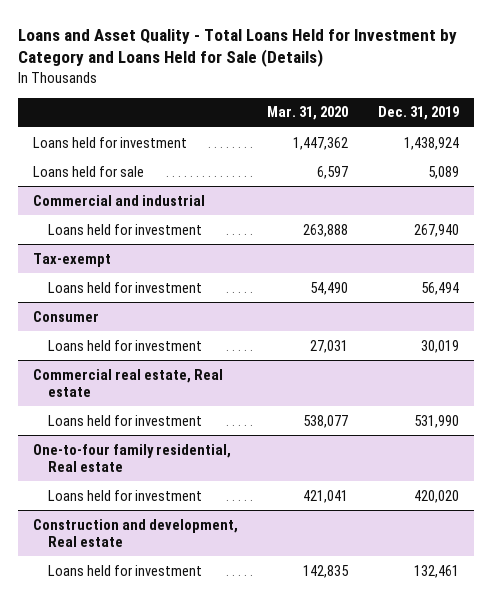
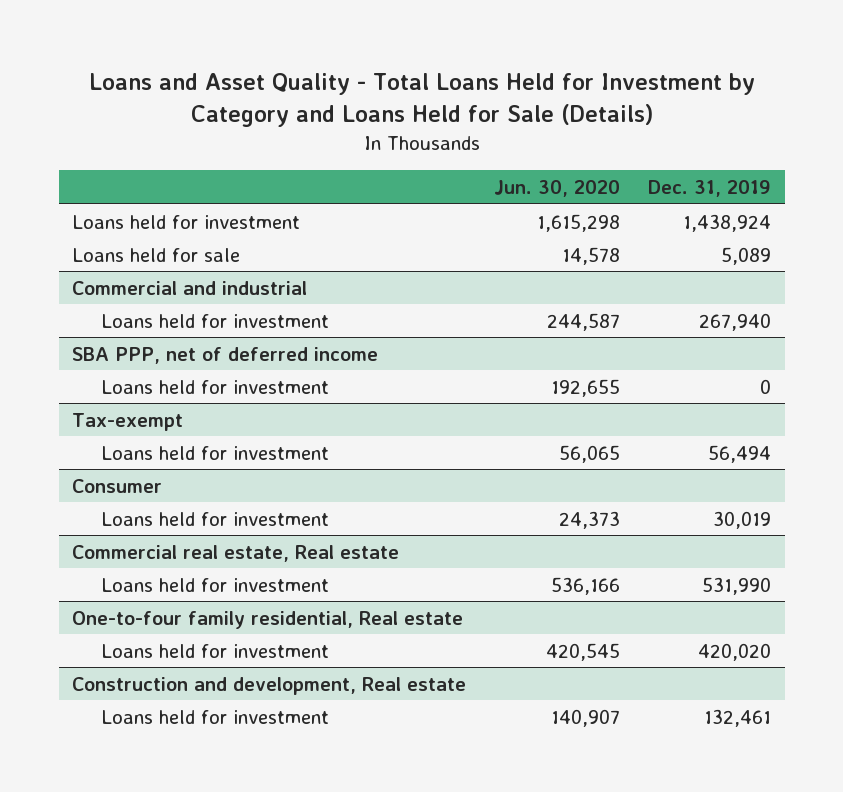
[267,106,349,121] Mar. 31, 2020 -> none
none -> [494,179,621,197] Jun. 30, 2020
none -> [72,346,379,364] SBA PPP, net of deferred income
none -> [101,379,330,394] Loans held for investment

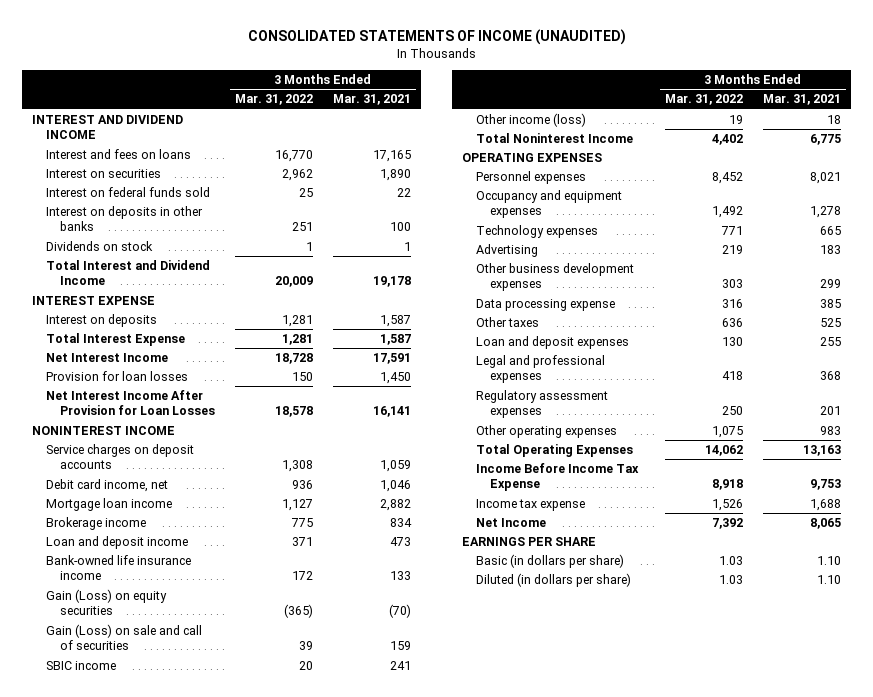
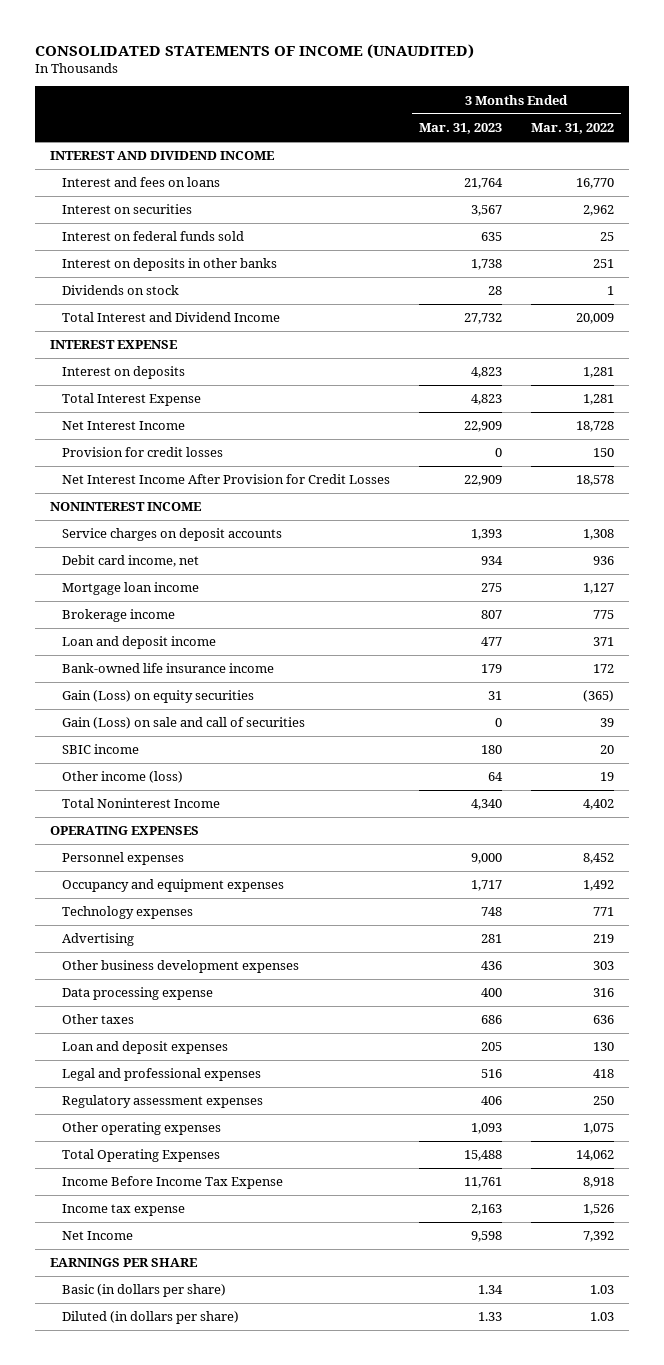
[333,94,412,106] Mar. 31, 2021 -> none
none -> [418,123,502,135] Mar. 31, 2023
[46,371,189,382] Provision for loan losses -> [61,447,223,458] Provision for credit losses
[46,390,216,416] Net Interest Income After Provision for Loan Losses -> [61,474,390,485] Net Interest Income After Provision for Credit Losses

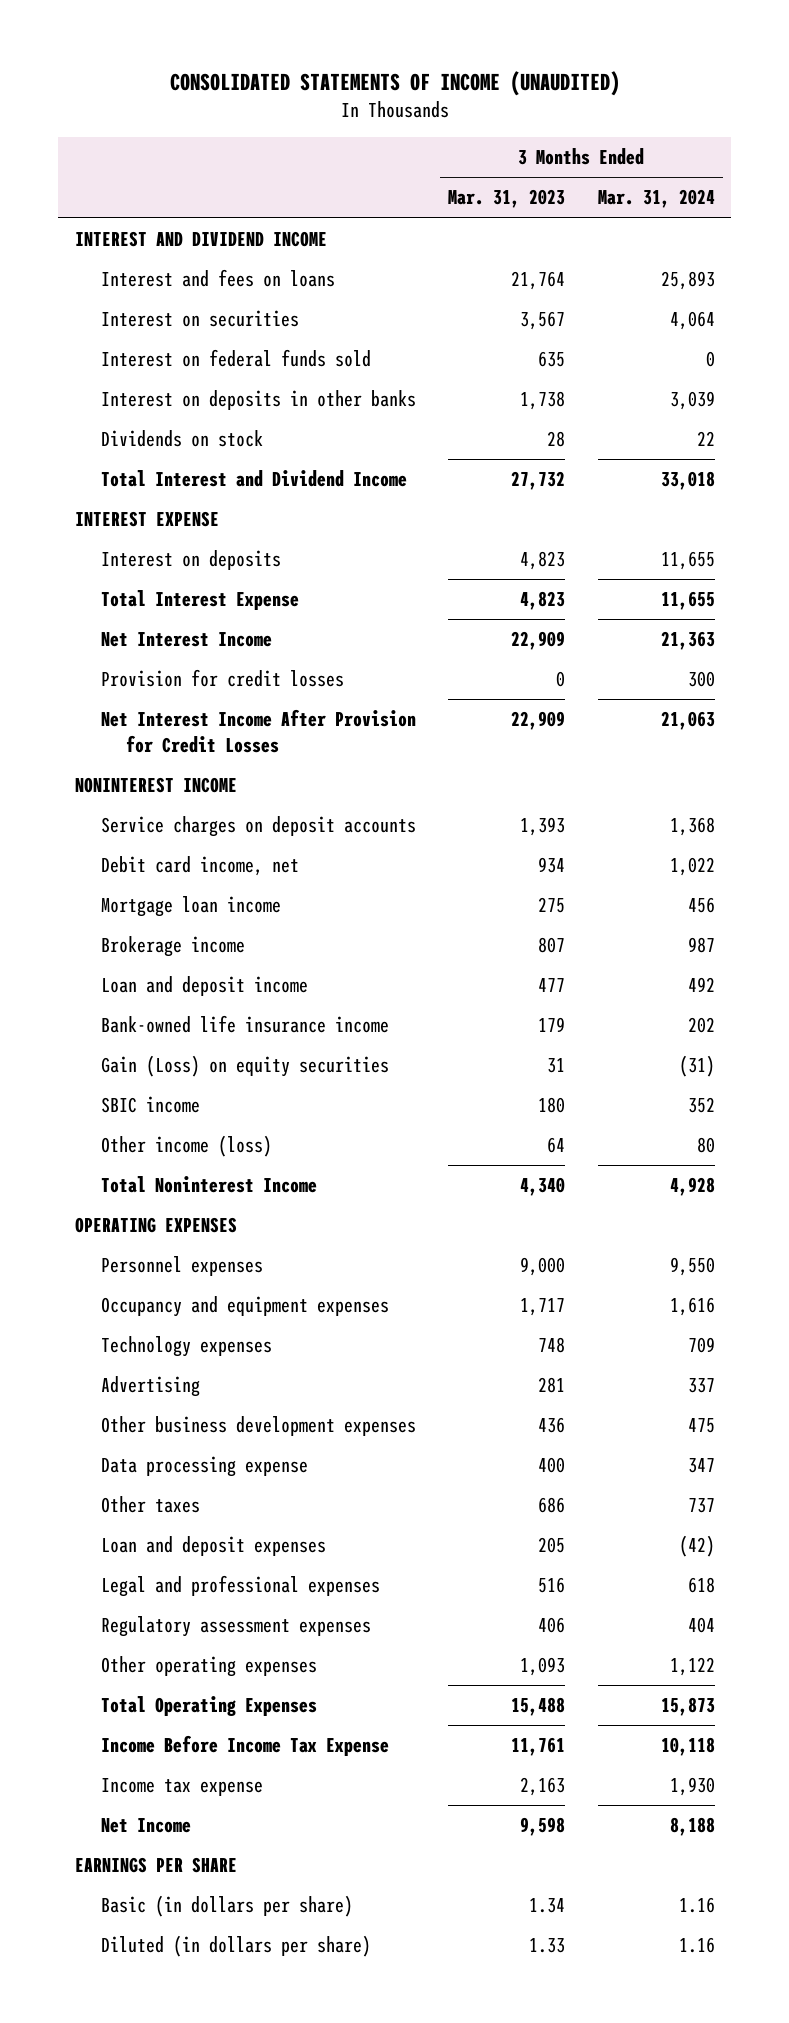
[531,123,615,135] Mar. 31, 2022 -> none
none -> [597,189,715,209] Mar. 31, 2024
[61,717,305,730] Gain (Loss) on sale and call of securities -> none

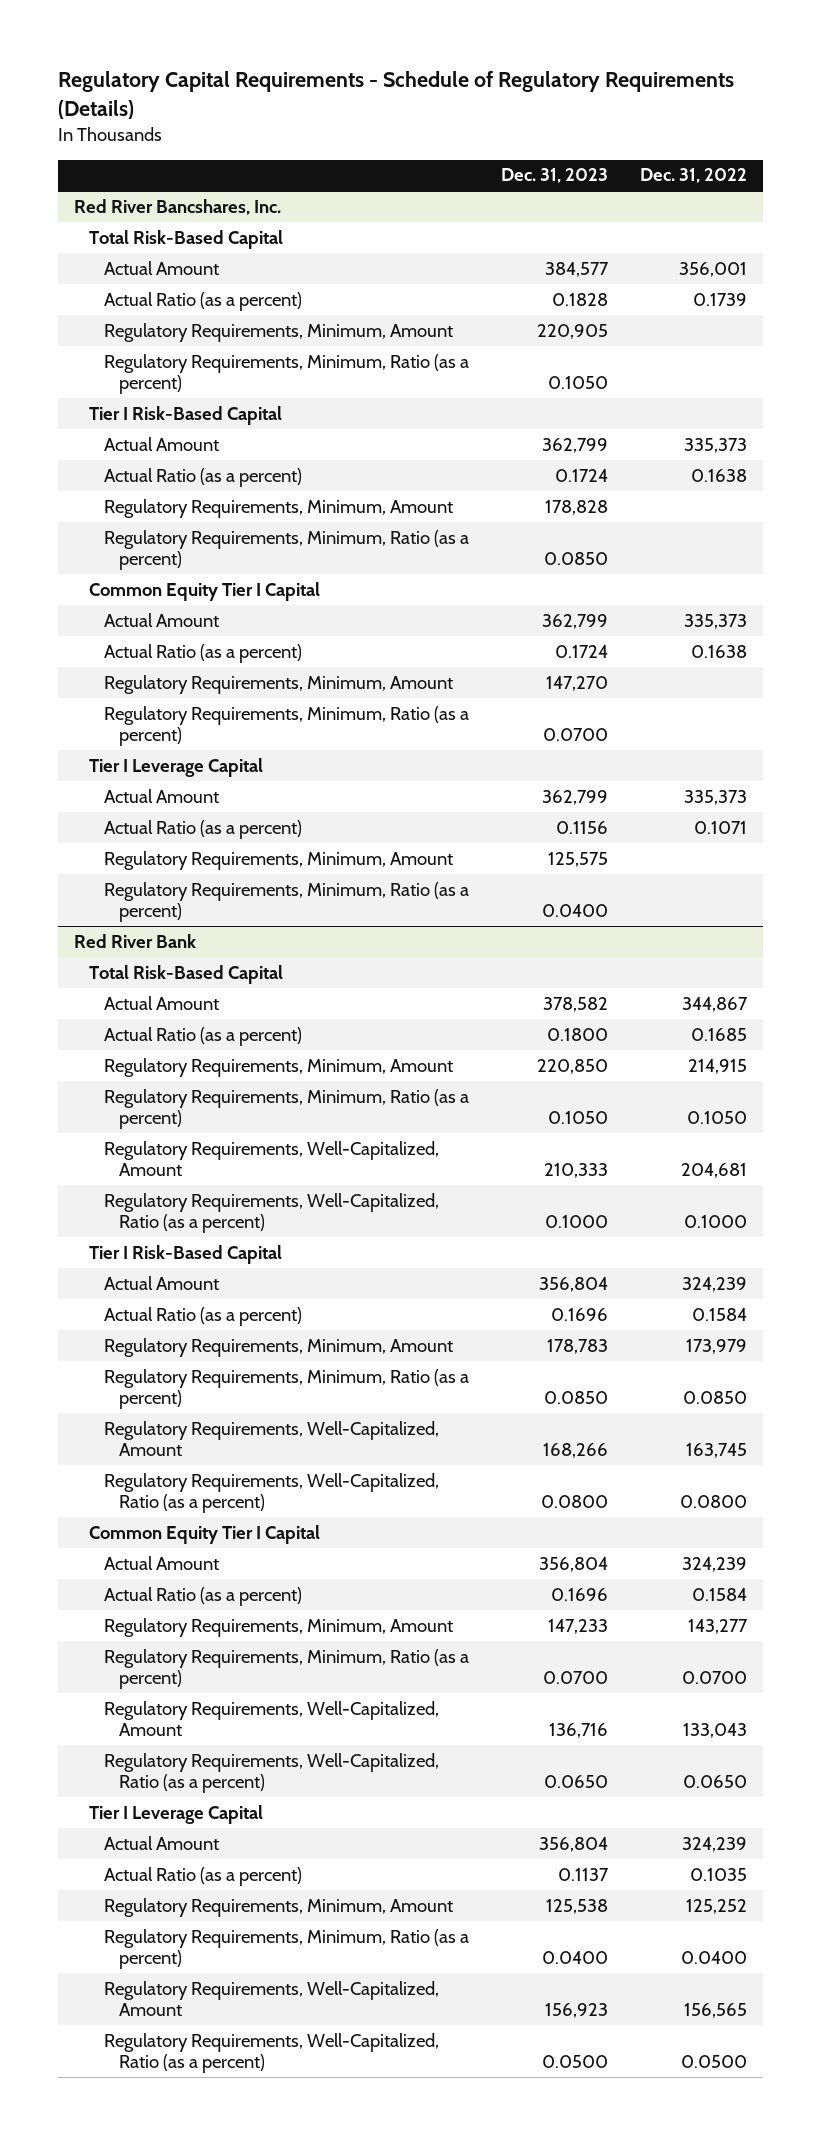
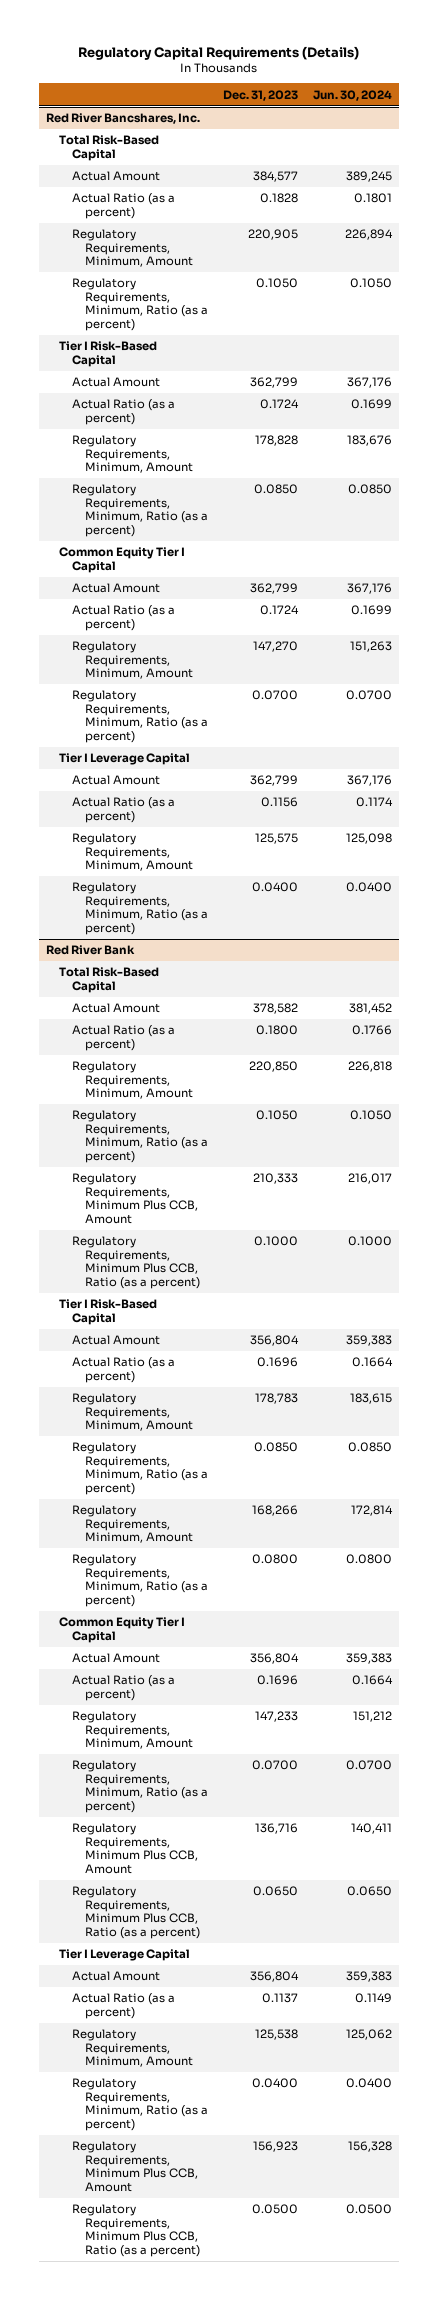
[57,70,734,119] Regulatory Capital Requirements - Schedule of Regulatory Requirements (Details) -> [78,45,360,60] Regulatory Capital Requirements (Details)
[640,168,748,184] Dec. 31, 2022 -> none
none -> [312,89,392,101] Jun. 30, 2024
[103,1140,439,1177] Regulatory Requirements, Well-Capitalized, Amount -> [72,1173,199,1224] Regulatory Requirements, Minimum Plus CCB, Amount
[103,1192,439,1234] Regulatory Requirements, Well-Capitalized, Ratio (as a percent) -> [72,1236,201,1289] Regulatory Requirements, Minimum Plus CCB, Ratio (as a percent)
[103,1420,439,1457] Regulatory Requirements, Well-Capitalized, Amount -> [72,1505,194,1544] Regulatory Requirements, Minimum, Amount
[103,1472,439,1514] Regulatory Requirements, Well-Capitalized, Ratio (as a percent) -> [72,1554,209,1607] Regulatory Requirements, Minimum, Ratio (as a percent)
[103,1700,439,1737] Regulatory Requirements, Well-Capitalized, Amount -> [72,1823,199,1874] Regulatory Requirements, Minimum Plus CCB, Amount
[103,1752,439,1794] Regulatory Requirements, Well-Capitalized, Ratio (as a percent) -> [72,1886,201,1939] Regulatory Requirements, Minimum Plus CCB, Ratio (as a percent)
[103,1980,439,2017] Regulatory Requirements, Well-Capitalized, Amount -> [72,2141,199,2192] Regulatory Requirements, Minimum Plus CCB, Amount
[103,2032,439,2074] Regulatory Requirements, Well-Capitalized, Ratio (as a percent) -> [72,2204,201,2257] Regulatory Requirements, Minimum Plus CCB, Ratio (as a percent)

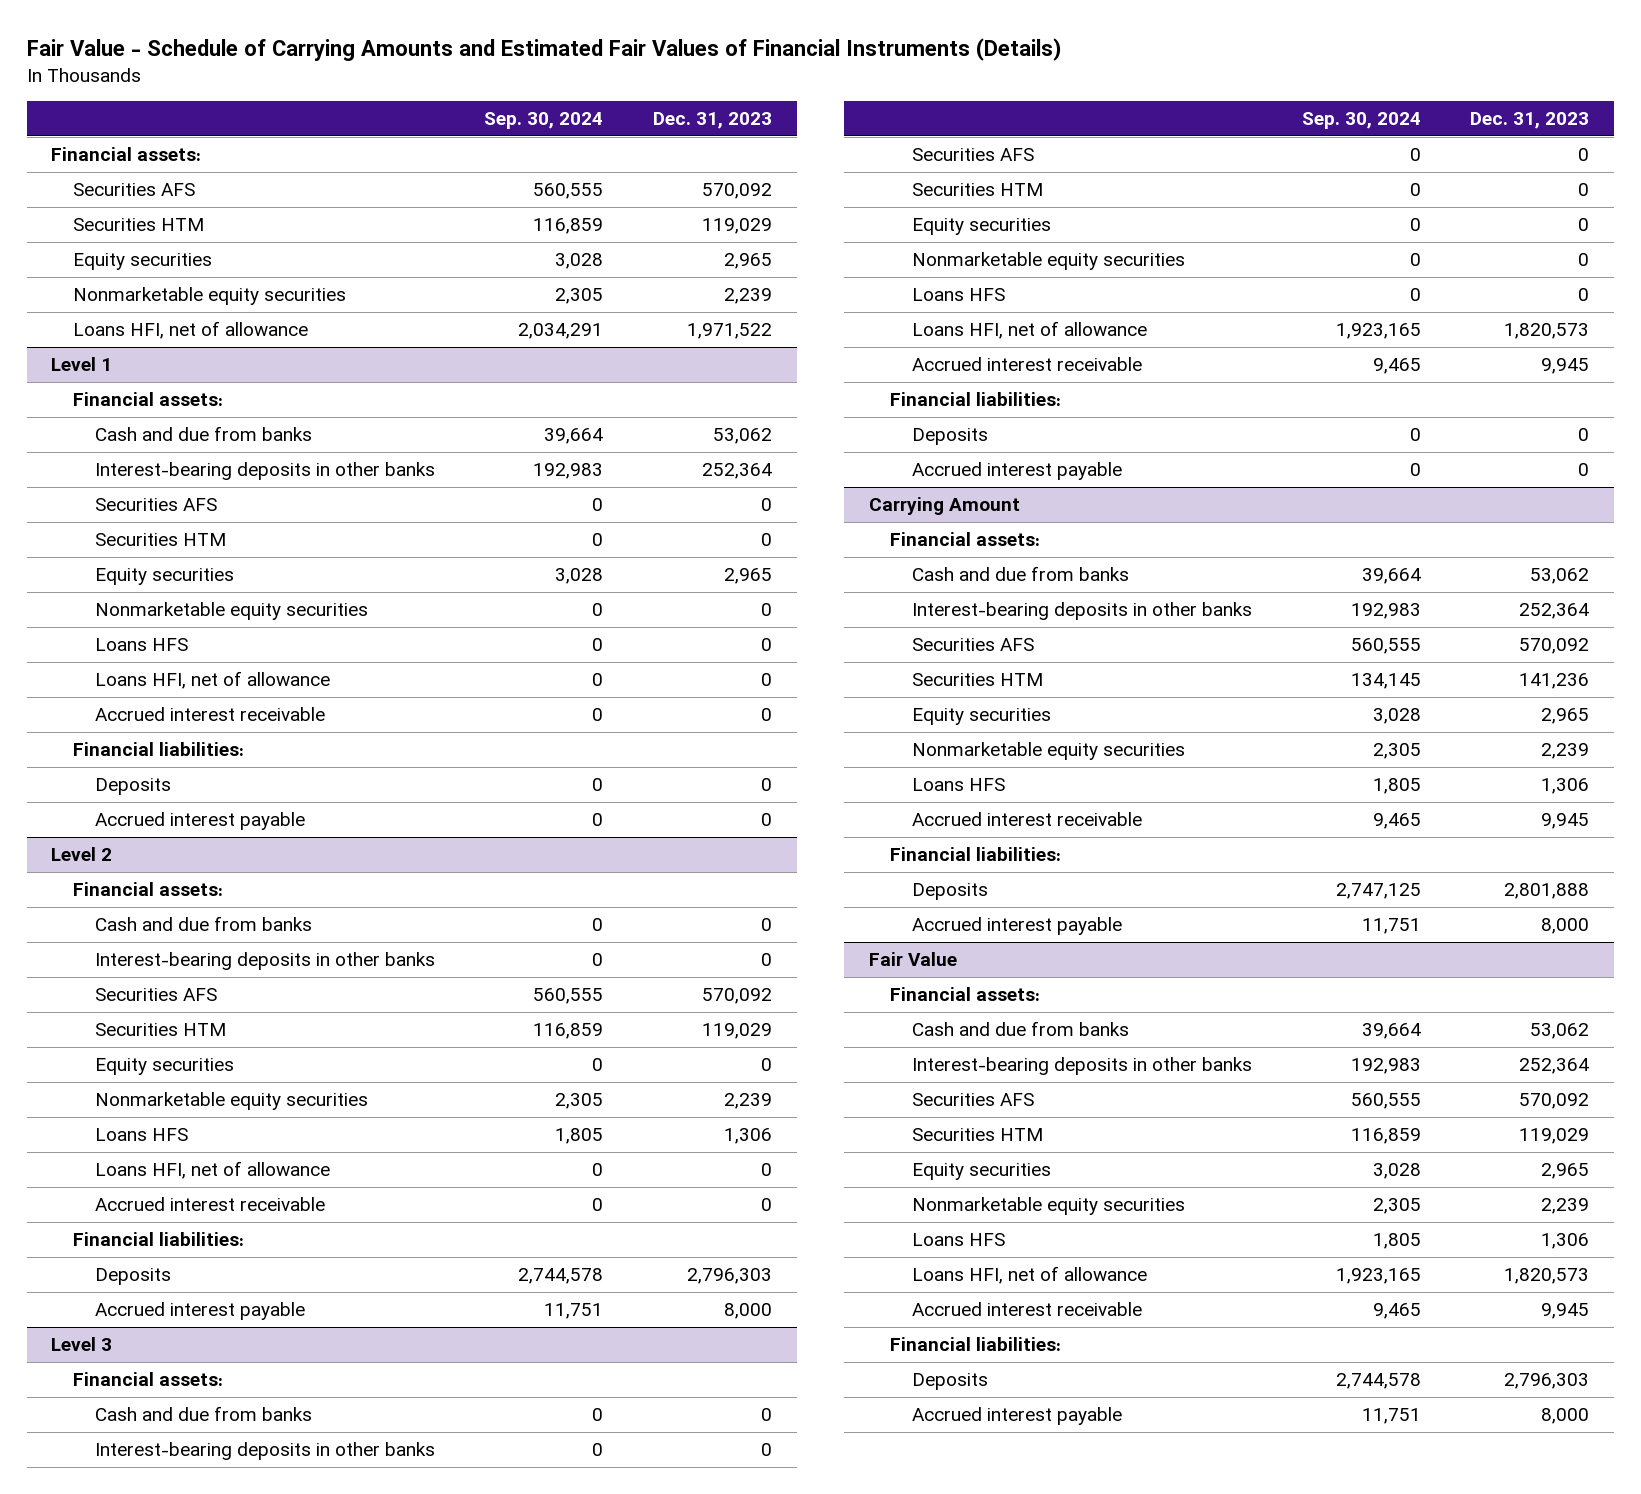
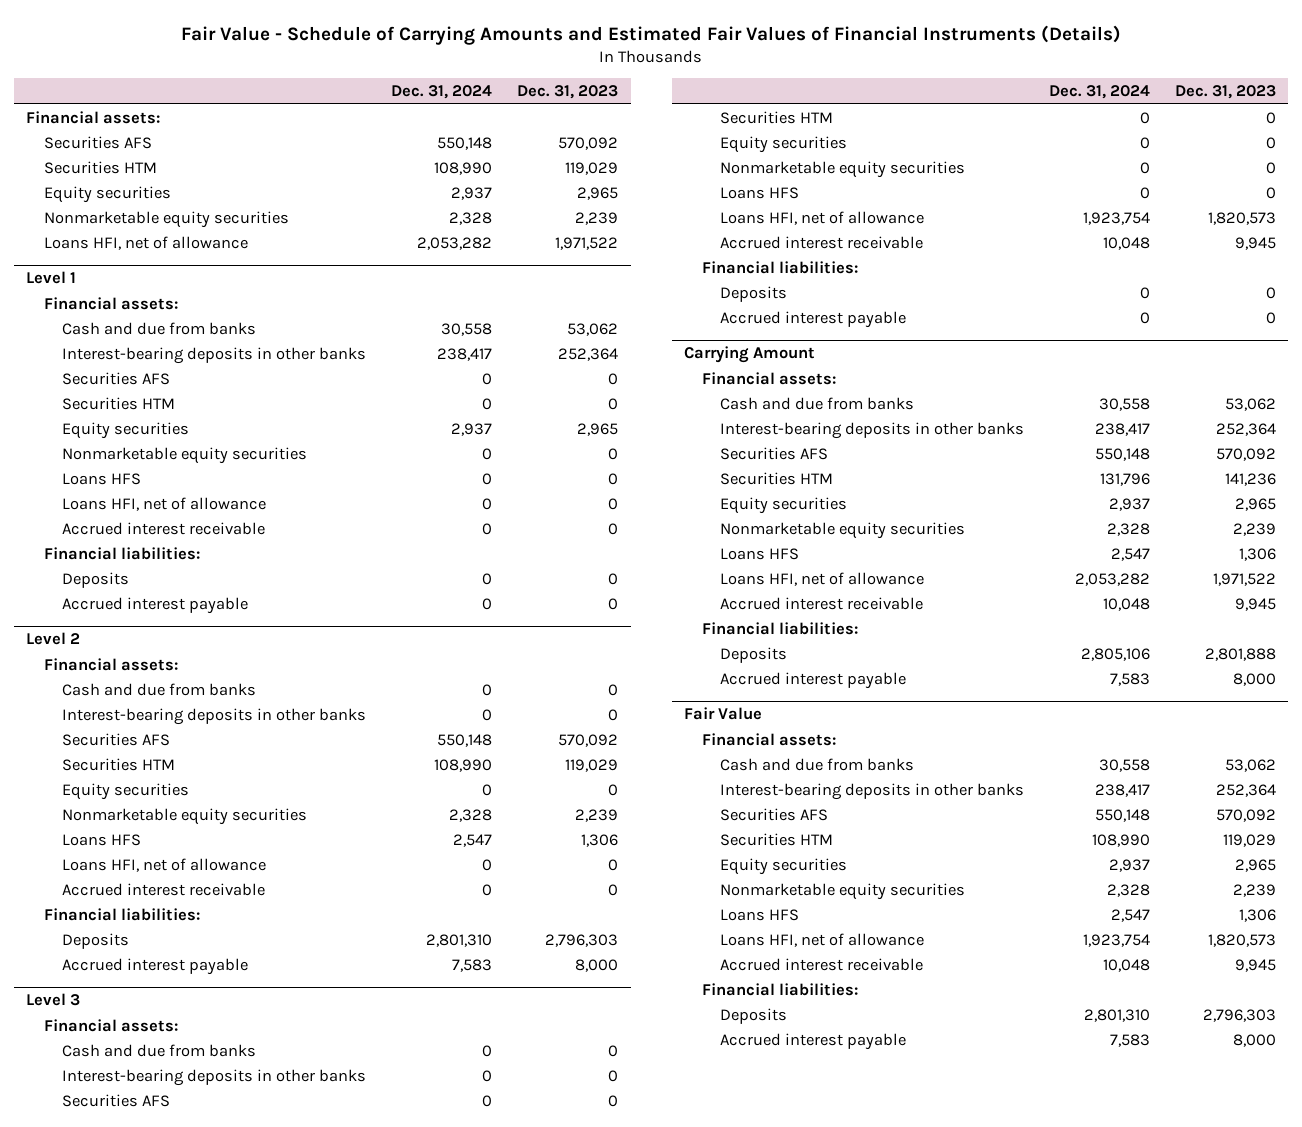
[484,112,604,130] Sep. 30, 2024 -> none
none -> [391,85,493,100] Dec. 31, 2024
none -> [719,571,924,586] Loans HFI, net of allowance

